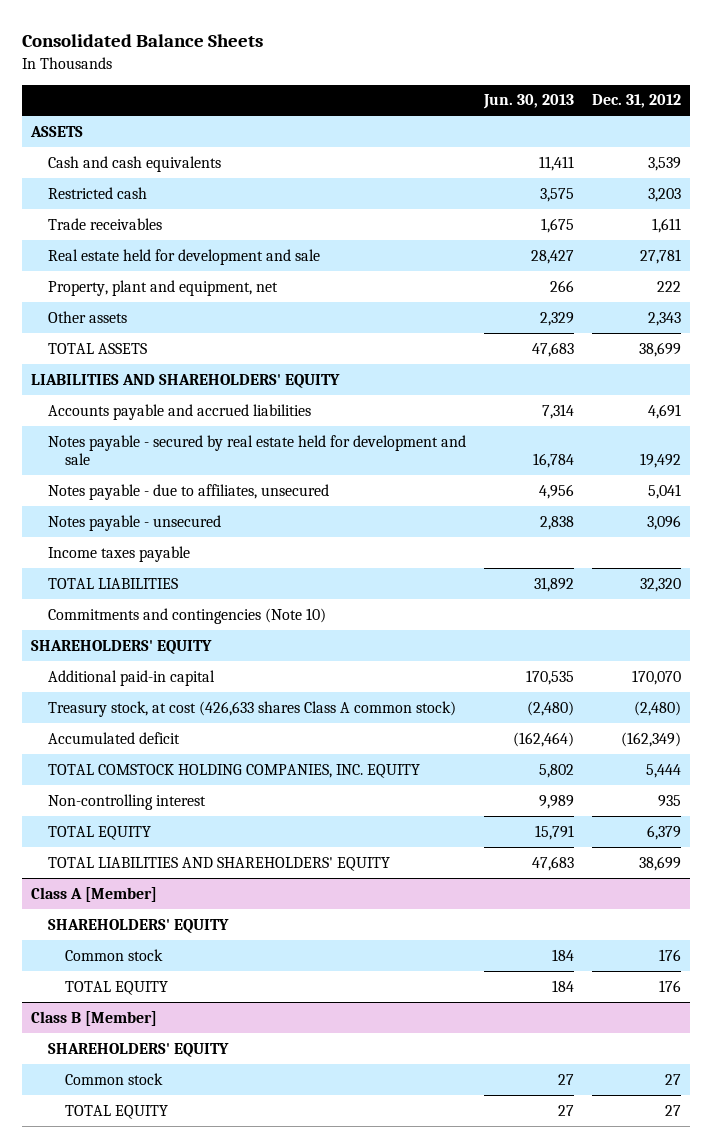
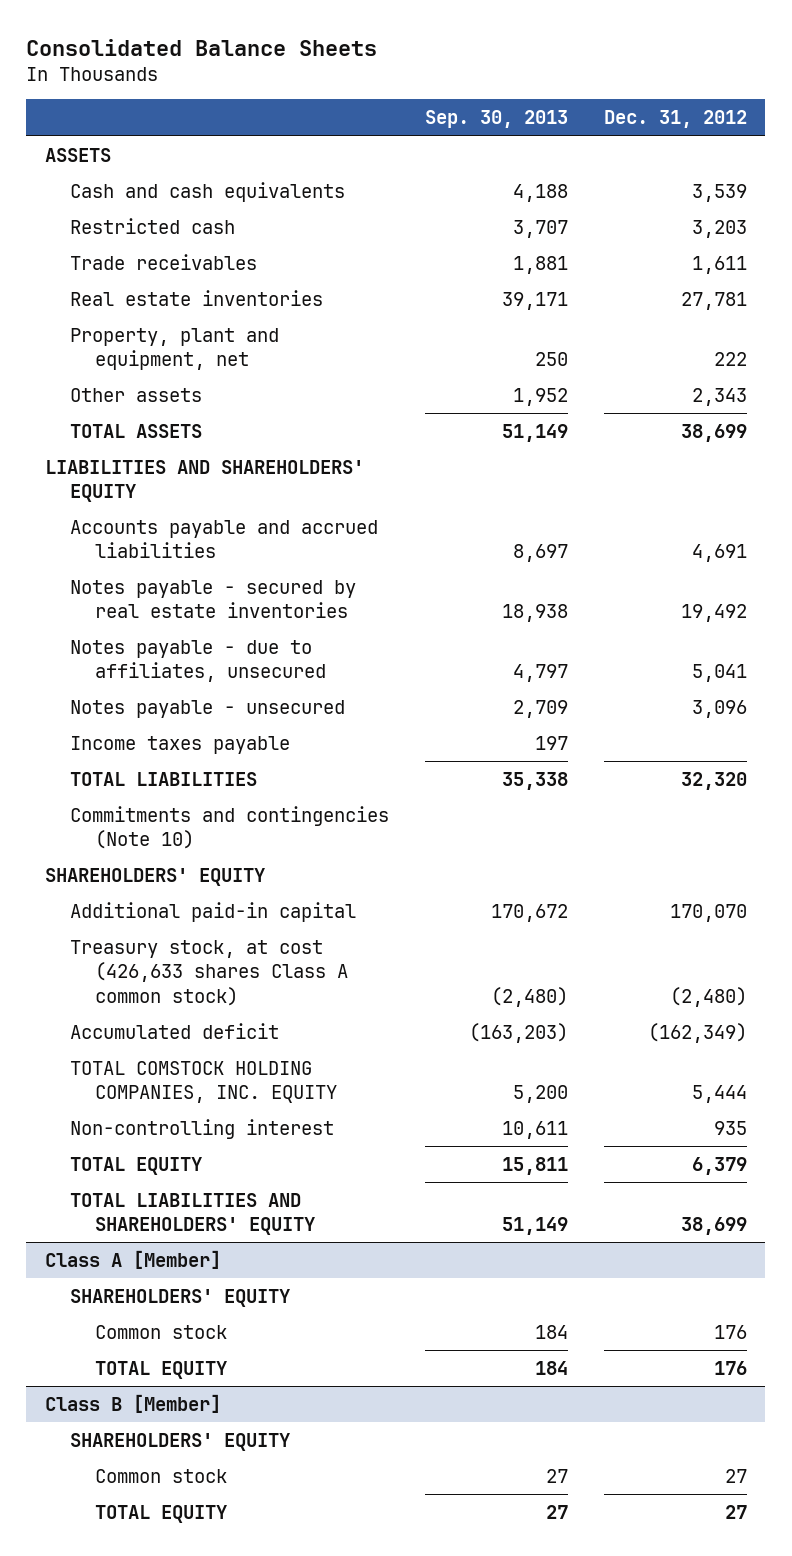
[483,94,575,110] Jun. 30, 2013 -> none
none -> [425,110,569,129] Sep. 30, 2013
[48,248,321,265] Real estate held for development and sale -> [69,289,323,306] Real estate inventories
[48,434,467,466] Notes payable - secured by real estate held for development and sale -> [69,579,356,619] Notes payable - secured by real estate inventories

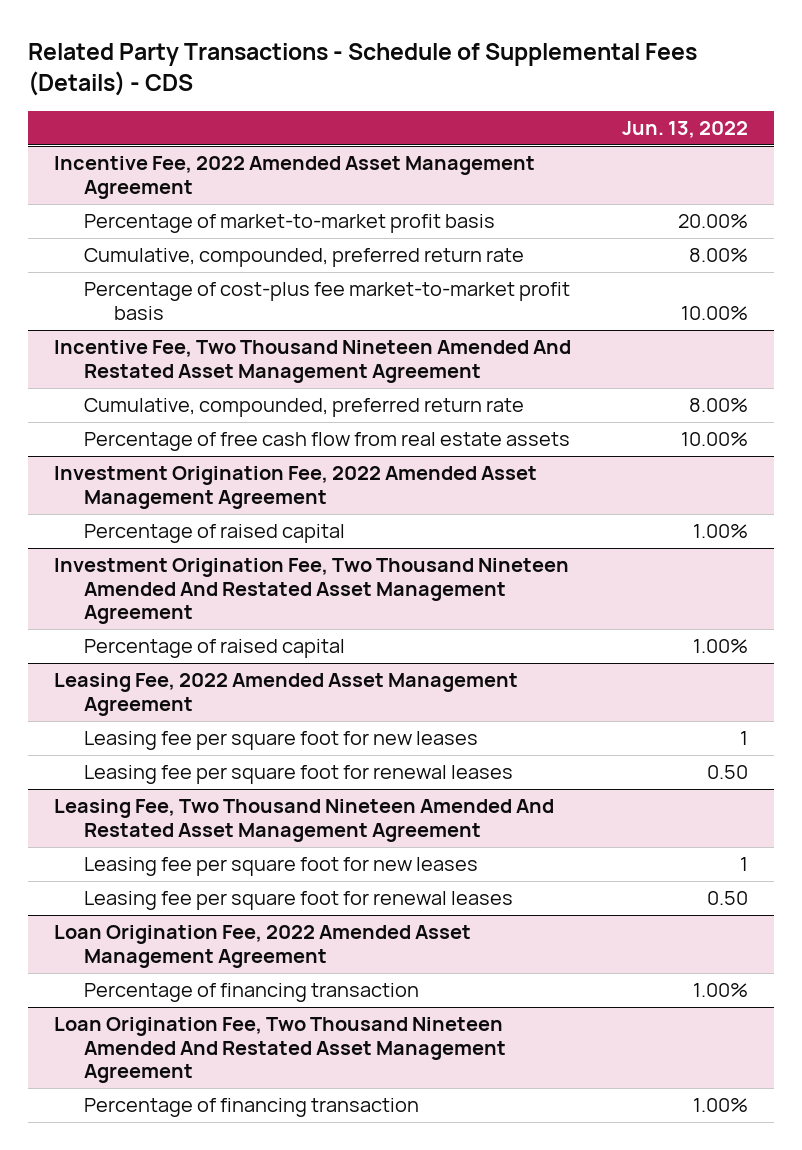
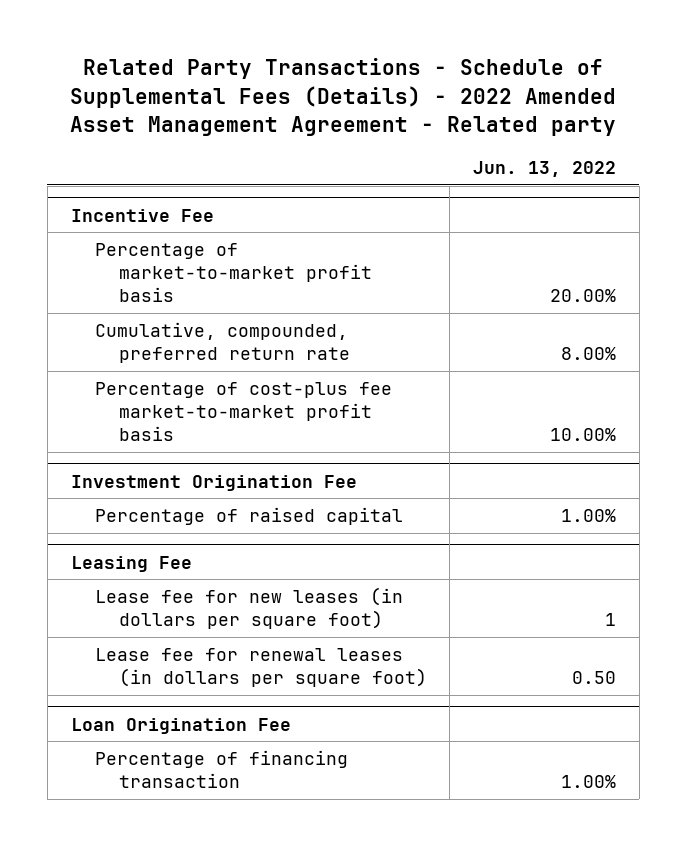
[28,42,698,96] Related Party Transactions - Schedule of Supplemental Fees (Details) - CDS -> [70,58,617,136] Related Party Transactions - Schedule of Supplemental Fees (Details) - 2022 Amended Asset Management Agreement - Related party
[54,156,536,199] Incentive Fee, 2022 Amended Asset Management Agreement -> none
none -> [70,208,214,222] Incentive Fee
[54,340,572,383] Incentive Fee, Two Thousand Nineteen Amended And Restated Asset Management Agreement -> none
[84,398,525,418] Cumulative, compounded, preferred return rate -> none
[84,432,571,452] Percentage of free cash flow from real estate assets -> none
[54,466,538,509] Investment Origination Fee, 2022 Amended Asset Management Agreement -> none
[84,524,346,544] Percentage of raised capital -> none
[54,558,570,625] Investment Origination Fee, Two Thousand Nineteen Amended And Restated Asset Management Agreement -> none
none -> [70,474,357,491] Investment Origination Fee
[54,673,519,716] Leasing Fee, 2022 Amended Asset Management Agreement -> none
[54,799,555,842] Leasing Fee, Two Thousand Nineteen Amended And Restated Asset Management Agreement -> none
[84,857,479,877] Leasing fee per square foot for new leases -> none
[84,891,514,911] Leasing fee per square foot for renewal leases -> none
[54,925,472,968] Loan Origination Fee, 2022 Amended Asset Management Agreement -> none
[84,983,420,1003] Percentage of financing transaction -> none
[54,1017,507,1084] Loan Origination Fee, Two Thousand Nineteen Amended And Restated Asset Management Agreement -> none
none -> [70,555,192,572] Leasing Fee
[84,731,479,751] Leasing fee per square foot for new leases -> [94,587,403,630] Lease fee for new leases (in dollars per square foot)
[84,765,514,785] Leasing fee per square foot for renewal leases -> [94,648,427,688] Lease fee for renewal leases (in dollars per square foot)
none -> [70,717,291,734] Loan Origination Fee

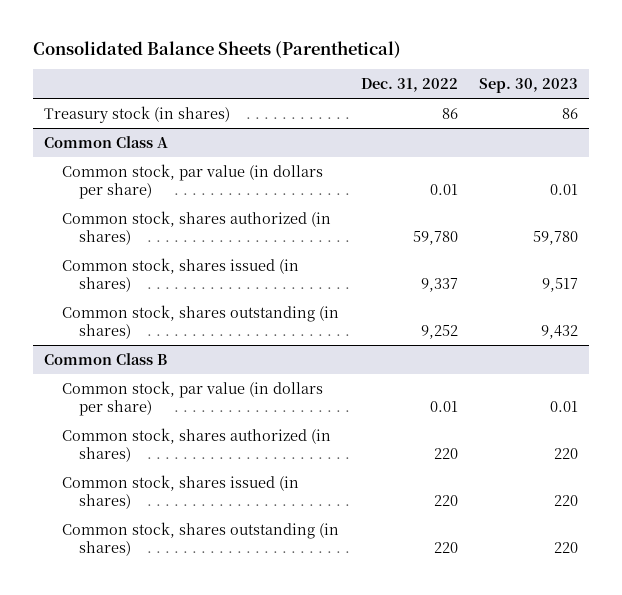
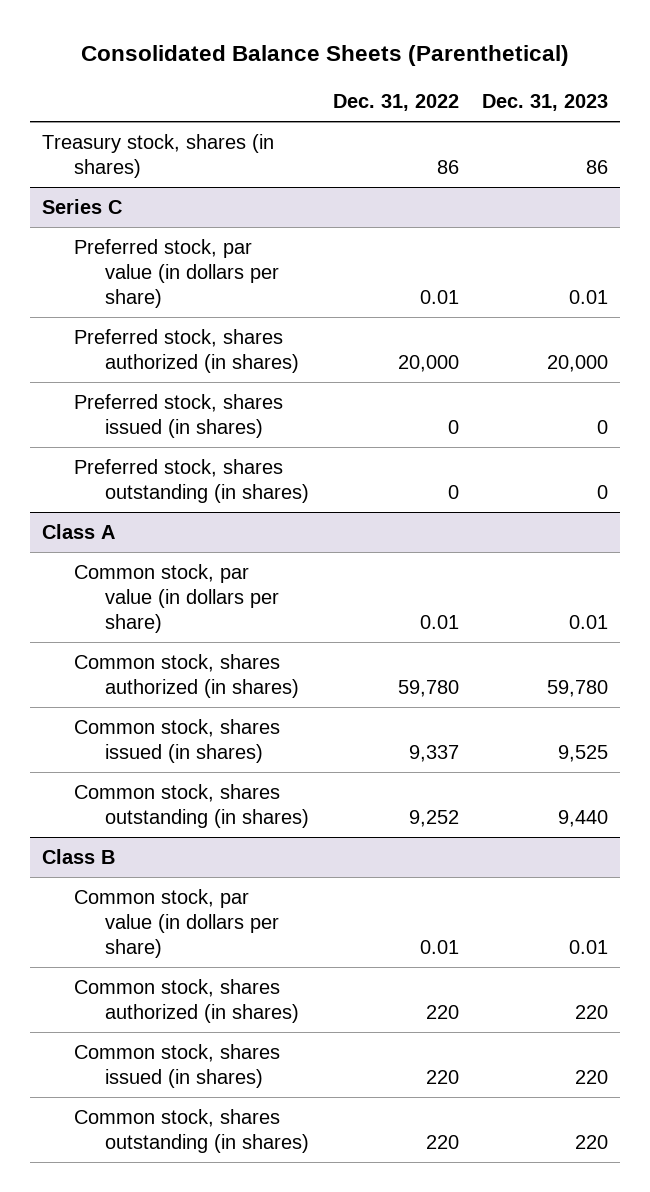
[479,77,579,93] Sep. 30, 2023 -> none
none -> [482,93,609,111] Dec. 31, 2023
[43,105,230,123] Treasury stock (in shares) -> [42,133,275,178] Treasury stock, shares (in shares)
none -> [42,198,123,214] Series C
none -> [73,238,279,308] Preferred stock, par value (in dollars per share)
none -> [73,328,299,373] Preferred stock, shares authorized (in shares)
none -> [73,393,283,438] Preferred stock, shares issued (in shares)
none -> [73,458,309,503] Preferred stock, shares outstanding (in shares)
[43,135,168,148] Common Class A -> [42,523,116,539] Class A
[43,352,167,365] Common Class B -> [42,848,116,864] Class B

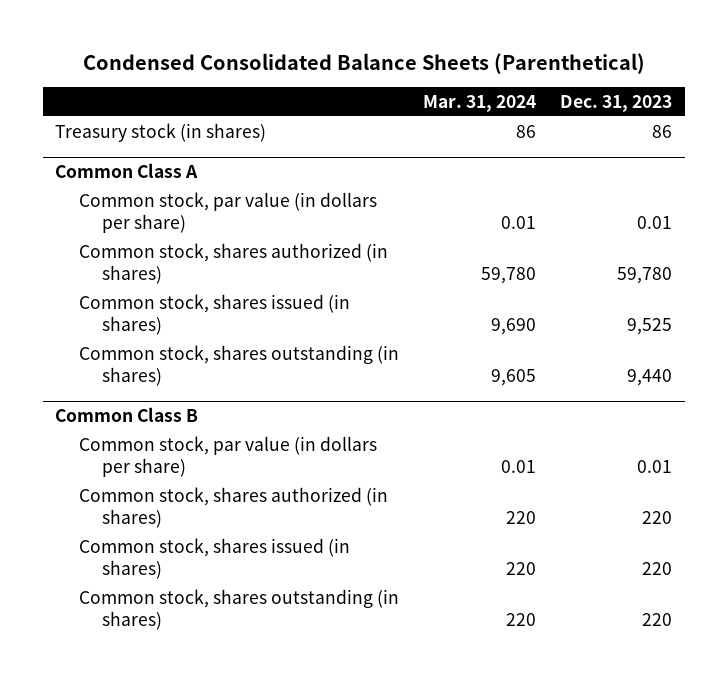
[81,45,570,67] Consolidated Balance Sheets (Parenthetical) -> [82,52,645,74] Condensed Consolidated Balance Sheets (Parenthetical)
[332,93,459,111] Dec. 31, 2022 -> none
none -> [423,94,537,112] Mar. 31, 2024
[42,198,123,214] Series C -> none
[73,238,279,308] Preferred stock, par value (in dollars per share) -> none
[73,328,299,373] Preferred stock, shares authorized (in shares) -> none
[73,393,283,438] Preferred stock, shares issued (in shares) -> none
[73,458,309,503] Preferred stock, shares outstanding (in shares) -> none
[42,133,275,178] Treasury stock, shares (in shares) -> [54,122,266,142] Treasury stock (in shares)
[42,523,116,539] Class A -> [54,162,198,178] Common Class A
[42,848,116,864] Class B -> [54,406,198,422] Common Class B

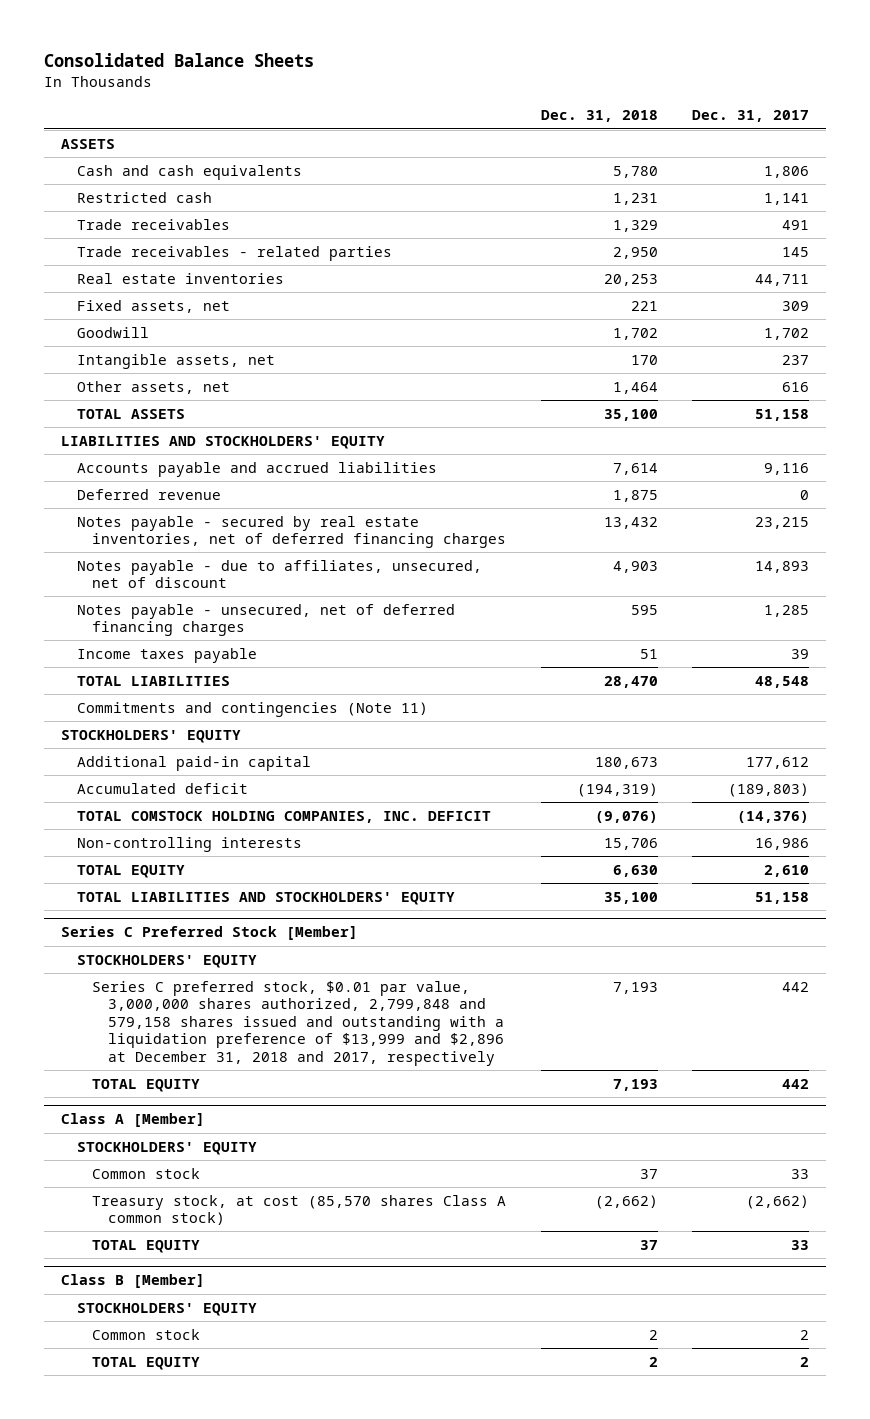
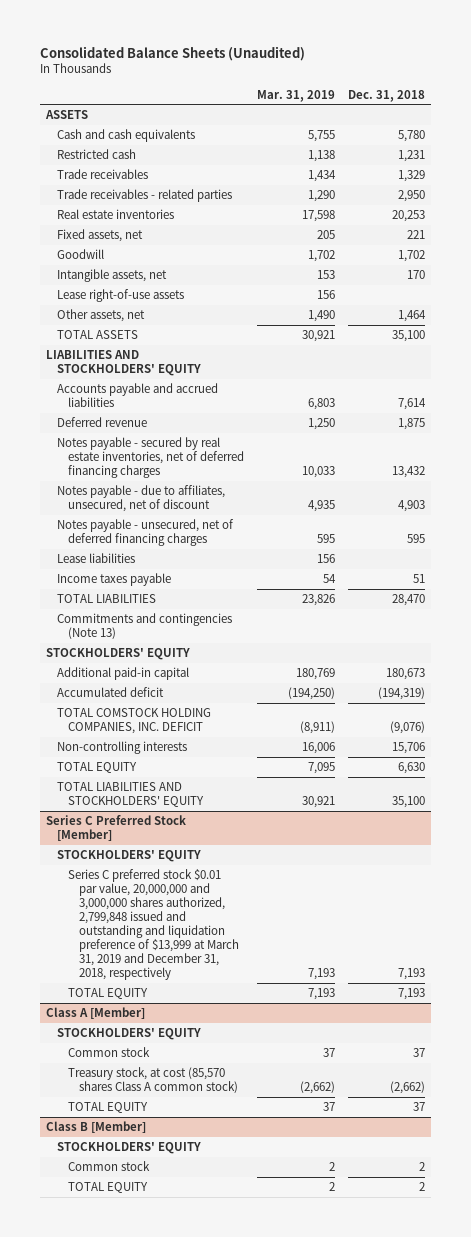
[44,53,315,68] Consolidated Balance Sheets -> [39,45,305,61] Consolidated Balance Sheets (Unaudited)
[691,110,809,123] Dec. 31, 2017 -> none
none -> [256,89,335,102] Mar. 31, 2019
none -> [57,288,185,302] Lease right-of-use assets
none -> [57,552,136,563] Lease liabilities
[76,701,428,717] Commitments and contingencies (Note 11) -> [57,612,233,640] Commitments and contingencies (Note 13)
[92,980,504,1066] Series C preferred stock, $0.01 par value, 3,000,000 shares authorized, 2,799,848 and 579,158 shares issued and outstanding with a liquidation preference of $13,999 and $2,896 at December 31, 2018 and 2017, respectively -> [68,868,239,981] Series C preferred stock $0.01 par value, 20,000,000 and 3,000,000 shares authorized, 2,799,848 issued and outstanding and liquidation preference of $13,999 at March 31, 2019 and December 31, 2018, respectively

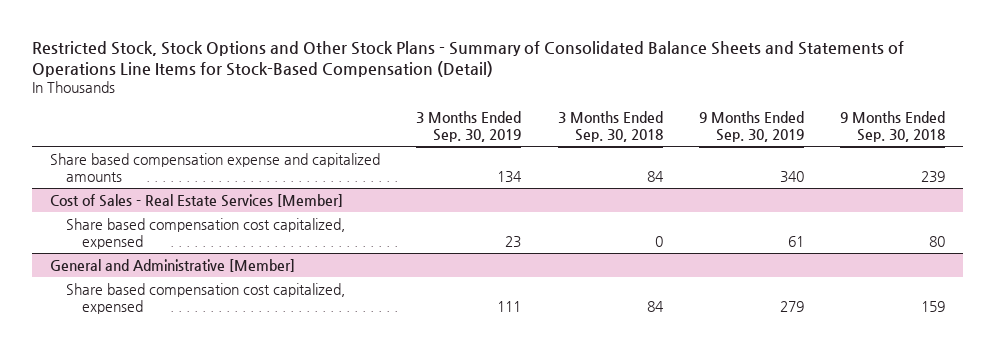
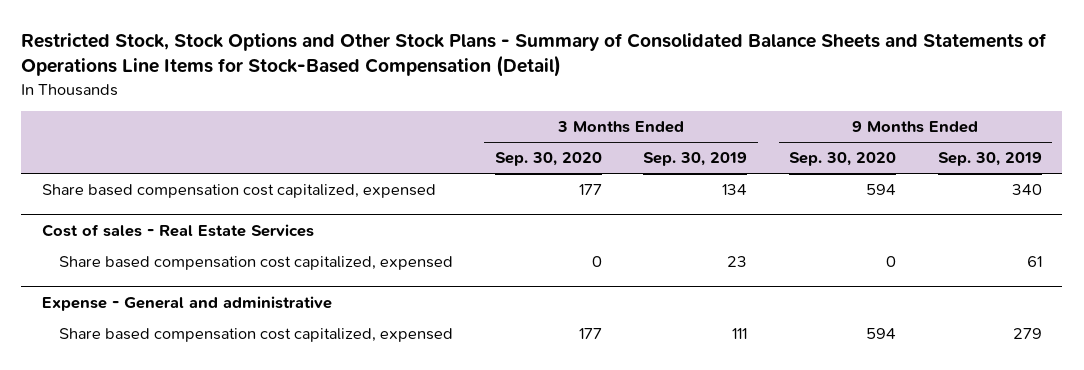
[557,111,663,142] 3 Months Ended Sep. 30, 2018 -> none
[840,111,946,142] 9 Months Ended Sep. 30, 2018 -> none
none -> [494,152,602,167] Sep. 30, 2020
none -> [788,152,896,167] Sep. 30, 2020
[50,152,381,182] Share based compensation expense and capitalized amounts -> [41,184,436,199] Share based compensation cost capitalized, expensed
[50,193,344,207] Cost of Sales - Real Estate Services [Member] -> [41,224,314,238] Cost of sales - Real Estate Services
[50,258,296,272] General and Administrative [Member] -> [41,296,332,312] Expense - General and administrative

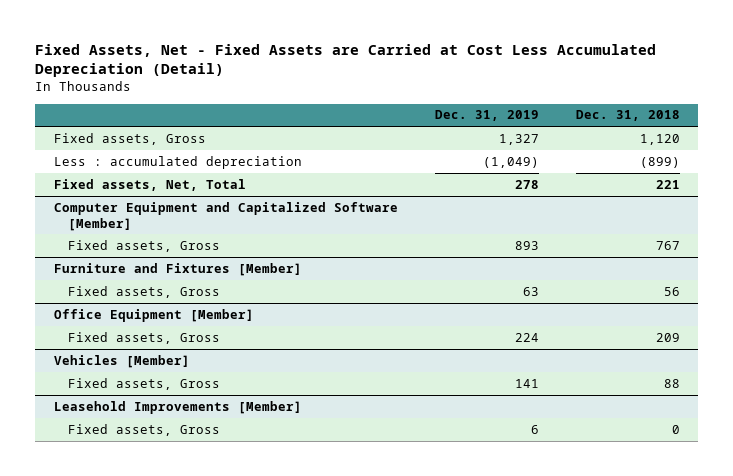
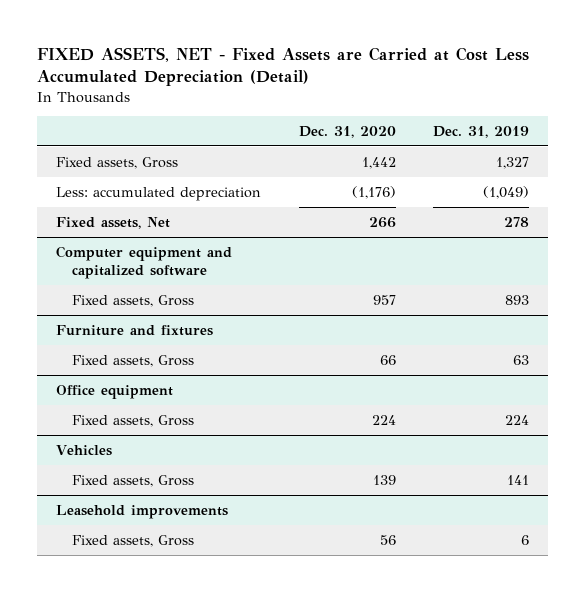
[35,43,657,78] Fixed Assets, Net - Fixed Assets are Carried at Cost Less Accumulated Depreciation (Detail) -> [37,46,530,87] FIXED ASSETS, NET - Fixed Assets are Carried at Cost Less Accumulated Depreciation (Detail)
[575,110,680,122] Dec. 31, 2018 -> none
none -> [298,126,396,139] Dec. 31, 2020
[53,155,302,169] Less : accumulated depreciation -> [56,186,262,201] Less: accumulated depreciation
[53,178,246,191] Fixed assets, Net, Total -> [56,216,171,229] Fixed assets, Net
[53,201,398,231] Computer Equipment and Capitalized Software [Member] -> [56,245,233,279] Computer equipment and capitalized software
[53,262,302,276] Furniture and Fixtures [Member] -> [56,324,214,336] Furniture and fixtures
[53,308,254,322] Office Equipment [Member] -> [56,384,174,399] Office equipment
[53,354,190,368] Vehicles [Member] -> [56,444,113,456] Vehicles
[53,400,302,414] Leasehold Improvements [Member] -> [56,504,229,519] Leasehold improvements

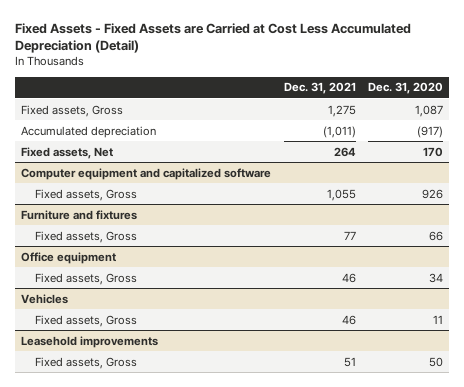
[37,46,530,87] FIXED ASSETS, NET - Fixed Assets are Carried at Cost Less Accumulated Depreciation (Detail) -> [15,22,412,54] Fixed Assets - Fixed Assets are Carried at Cost Less Accumulated Depreciation (Detail)
[433,126,530,139] Dec. 31, 2019 -> none
none -> [283,82,356,95] Dec. 31, 2021
[361,156,396,169] 1,442 -> [415,104,444,117] 1,087
[56,186,262,201] Less: accumulated depreciation -> [21,125,157,138] Accumulated depreciation
[351,185,396,199] (1,176) -> [417,125,444,138] (917)
[368,216,396,228] 266 -> [423,146,444,157] 170
[372,294,396,305] 957 -> [422,188,444,199] 926
[371,414,396,425] 224 -> [429,272,444,283] 34
[372,474,396,485] 139 -> [433,314,444,324] 11
[379,534,396,545] 56 -> [429,356,444,367] 50

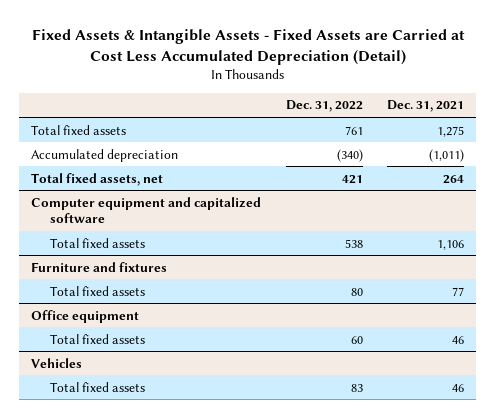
[15,22,412,54] Fixed Assets - Fixed Assets are Carried at Cost Less Accumulated Depreciation (Detail) -> [31,29,465,66] Fixed Assets & Intangible Assets - Fixed Assets are Carried at Cost Less Accumulated Depreciation (Detail)
[368,82,444,95] Dec. 31, 2020 -> none
none -> [285,100,363,113] Dec. 31, 2022
[21,104,124,117] Fixed assets, Gross -> [31,124,127,135] Total fixed assets
[21,146,114,159] Fixed assets, Net -> [31,172,164,186] Total fixed assets, net
[34,188,137,201] Fixed assets, Gross -> [50,237,146,248] Total fixed assets
[326,188,356,201] 1,055 -> [436,239,464,250] 1,106
[34,230,137,243] Fixed assets, Gross -> [50,285,146,296] Total fixed assets
[34,272,137,285] Fixed assets, Gross -> [50,333,146,344] Total fixed assets
[21,335,159,348] Leasehold improvements -> none
[34,356,137,369] Fixed assets, Gross -> none
[34,314,137,327] Fixed assets, Gross -> [50,381,146,392] Total fixed assets

